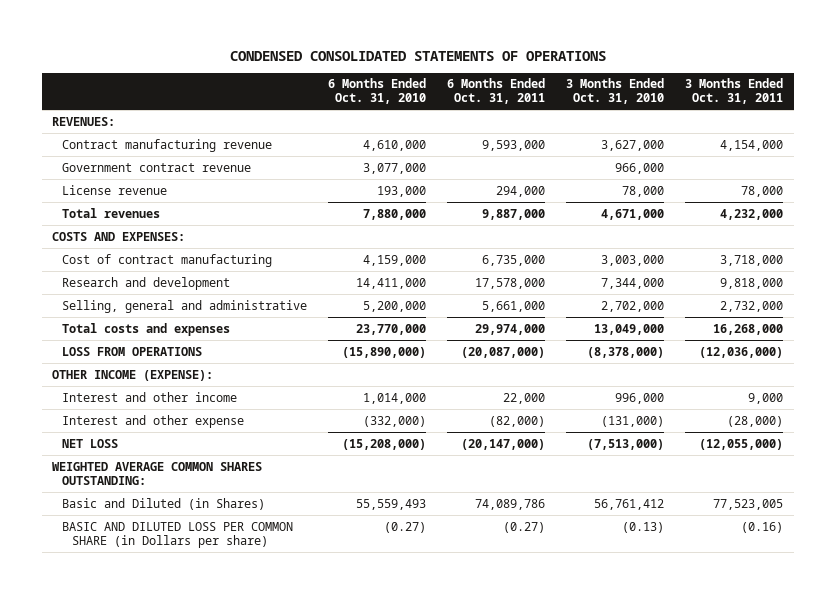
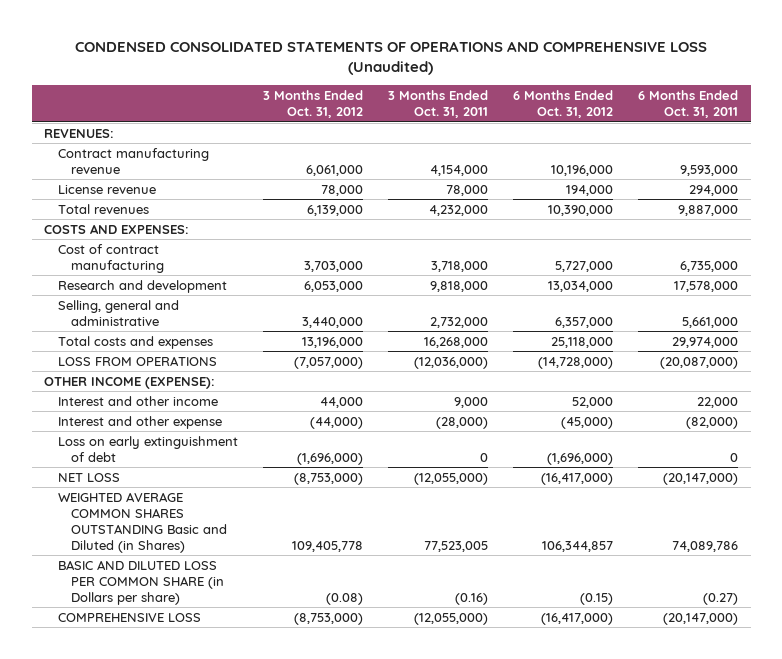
[229,50,606,61] CONDENSED CONSOLIDATED STATEMENTS OF OPERATIONS -> [75,40,708,76] CONDENSED CONSOLIDATED STATEMENTS OF OPERATIONS AND COMPREHENSIVE LOSS (Unaudited)
[328,78,427,105] 6 Months Ended Oct. 31, 2010 -> none
[566,78,665,105] 3 Months Ended Oct. 31, 2010 -> none
none -> [262,89,363,119] 3 Months Ended Oct. 31, 2012
none -> [512,89,613,119] 6 Months Ended Oct. 31, 2012
[61,162,251,172] Government contract revenue -> none
none -> [57,435,238,462] Loss on early extinguishment of debt
[52,461,263,485] WEIGHTED AVERAGE COMMON SHARES OUTSTANDING: -> none
[61,497,265,510] Basic and Diluted (in Shares) -> [57,491,228,553] WEIGHTED AVERAGE COMMON SHARES OUTSTANDING Basic and Diluted (in Shares)
none -> [57,612,201,622] COMPREHENSIVE LOSS

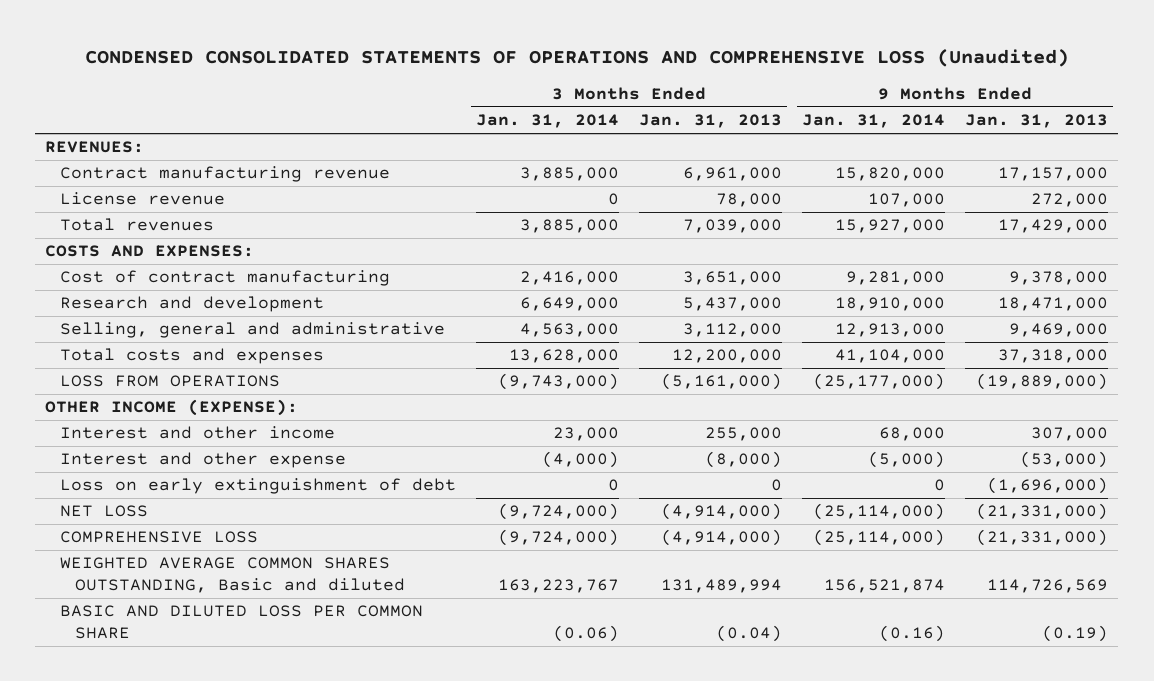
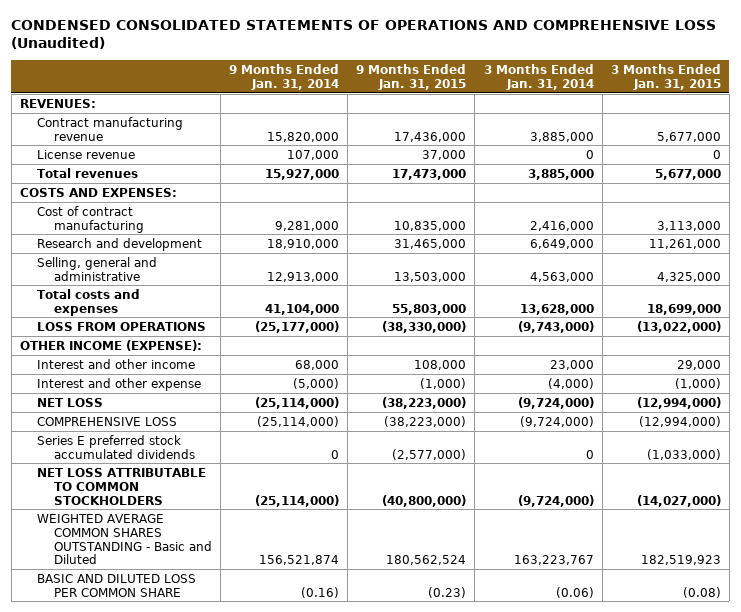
[639,114,783,129] Jan. 31, 2013 -> none
[965,114,1109,129] Jan. 31, 2013 -> none
none -> [356,64,467,91] 9 Months Ended Jan. 31, 2015
none -> [610,64,721,91] 3 Months Ended Jan. 31, 2015
[60,478,457,495] Loss on early extinguishment of debt -> none
none -> [36,434,195,459] Series E preferred stock accumulated dividends
none -> [36,467,206,505] NET LOSS ATTRIBUTABLE TO COMMON STOCKHOLDERS
[60,557,405,593] WEIGHTED AVERAGE COMMON SHARES OUTSTANDING, Basic and diluted -> [36,513,212,565] WEIGHTED AVERAGE COMMON SHARES OUTSTANDING - Basic and Diluted

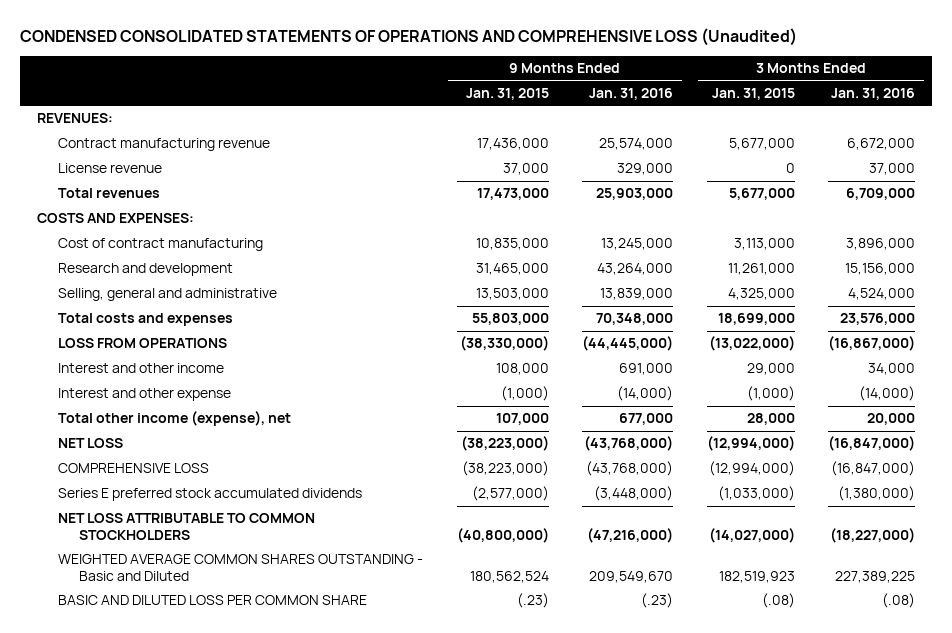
[229,64,340,91] 9 Months Ended Jan. 31, 2014 -> none
[483,64,594,91] 3 Months Ended Jan. 31, 2014 -> none
none -> [589,88,674,101] Jan. 31, 2016
none -> [831,88,916,101] Jan. 31, 2016
[19,339,202,351] OTHER INCOME (EXPENSE): -> none
none -> [58,411,292,427] Total other income (expense), net
[428,586,467,598] (0.23) -> [516,593,549,609] (.23)
[682,586,721,598] (0.08) -> [761,593,795,609] (.08)

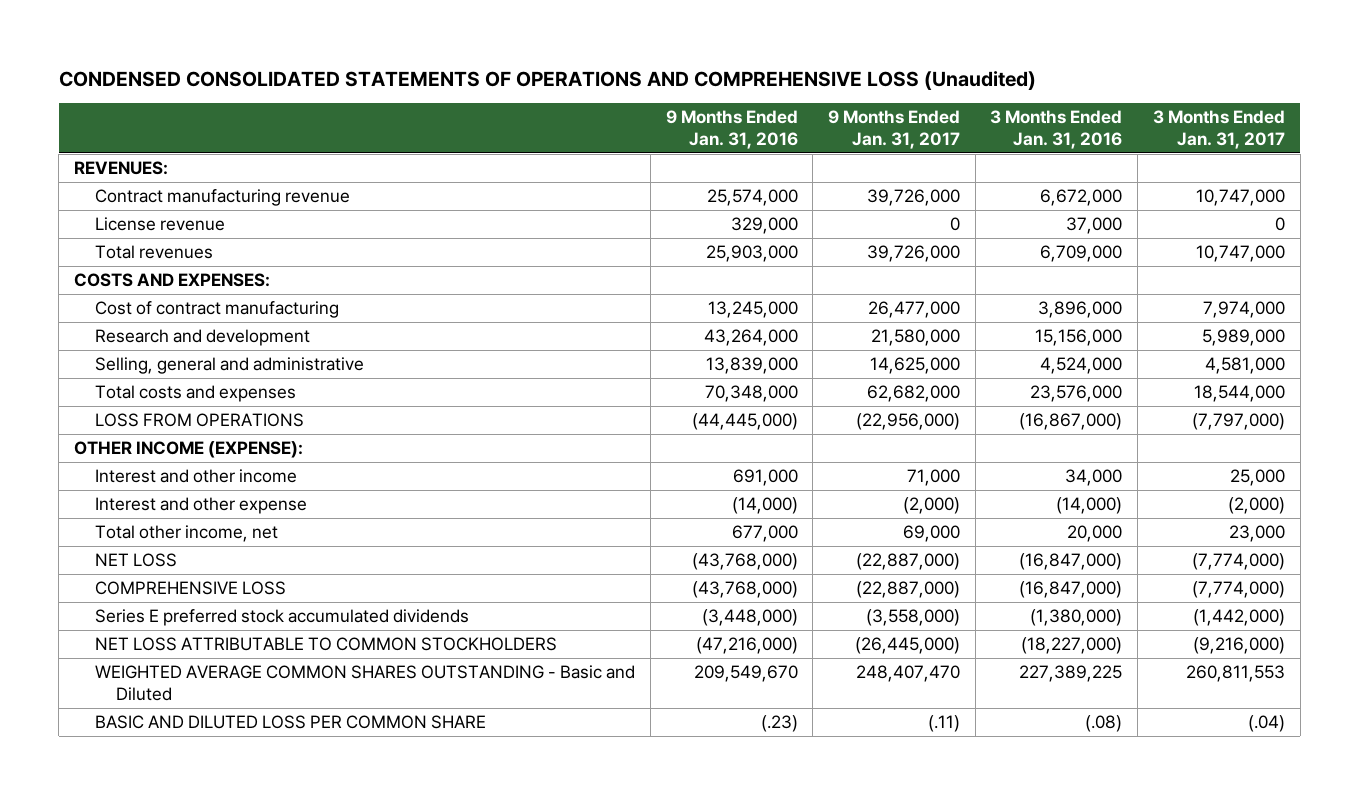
[465,88,549,101] Jan. 31, 2015 -> none
[711,88,795,101] Jan. 31, 2015 -> none
none -> [828,110,961,150] 9 Months Ended Jan. 31, 2017
none -> [1152,110,1285,150] 3 Months Ended Jan. 31, 2017
none -> [74,441,304,459] OTHER INCOME (EXPENSE):
[58,411,292,427] Total other income (expense), net -> [95,525,279,543] Total other income, net

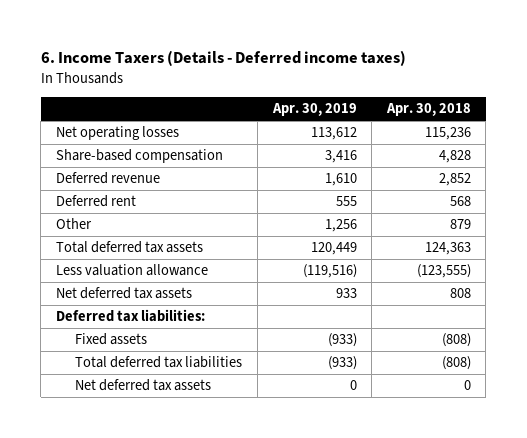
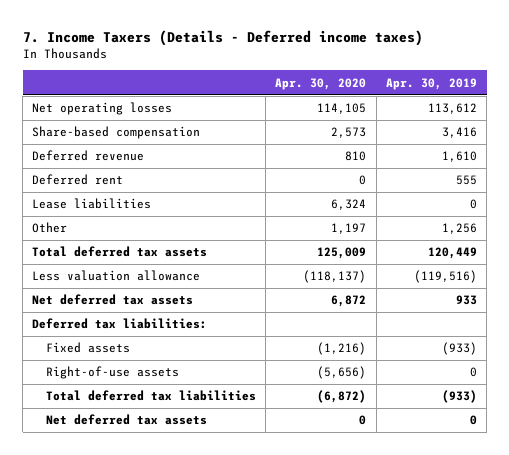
[40,50,406,67] 6. Income Taxers (Details - Deferred income taxes) -> [22,29,423,46] 7. Income Taxers (Details - Deferred income taxes)
[385,103,471,117] Apr. 30, 2018 -> none
none -> [275,77,367,90] Apr. 30, 2020
none -> [32,198,152,210] Lease liabilities
none -> [45,366,179,380] Right-of-use assets

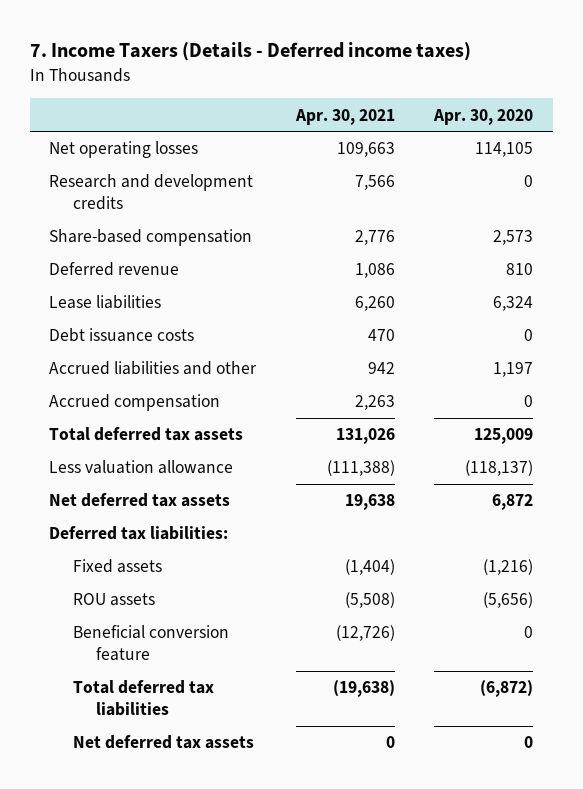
[385,77,477,90] Apr. 30, 2019 -> none
none -> [294,108,395,125] Apr. 30, 2021
none -> [49,174,254,211] Research and development credits
[32,174,124,186] Deferred rent -> none
none -> [49,328,195,343] Debt issuance costs
[32,222,68,234] Other -> [49,361,258,376] Accrued liabilities and other
none -> [49,394,221,412] Accrued compensation
[45,366,179,380] Right-of-use assets -> [72,593,155,607] ROU assets
none -> [72,625,229,662] Beneficial conversion feature

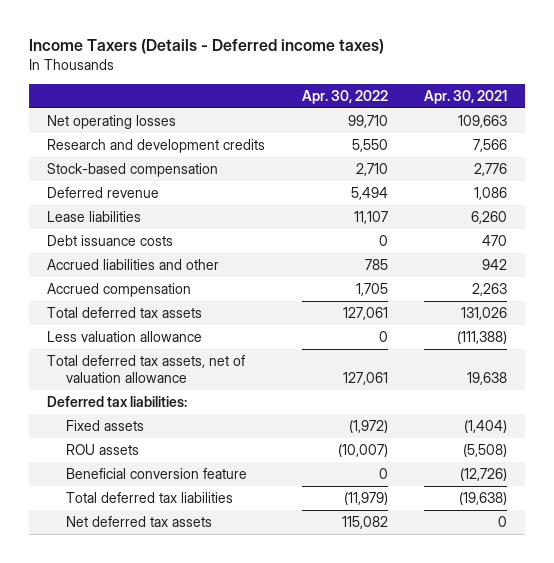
[29,41,471,61] 7. Income Taxers (Details - Deferred income taxes) -> [28,38,384,54] Income Taxers (Details - Deferred income taxes)
[433,108,534,125] Apr. 30, 2020 -> none
none -> [301,89,388,104] Apr. 30, 2022
[49,229,253,247] Share-based compensation -> [47,163,219,178] Stock-based compensation
[49,493,231,508] Net deferred tax assets -> [47,355,246,383] Total deferred tax assets, net of valuation allowance

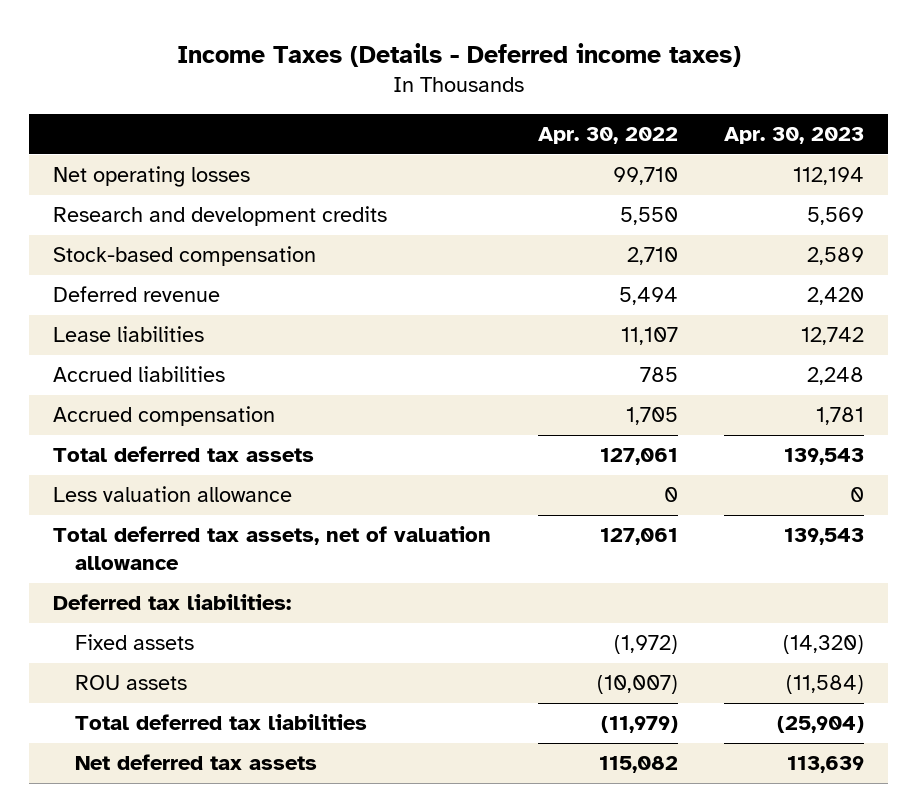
[28,38,384,54] Income Taxers (Details - Deferred income taxes) -> [176,42,741,67] Income Taxes (Details - Deferred income taxes)
[423,89,507,104] Apr. 30, 2021 -> none
none -> [724,127,865,145] Apr. 30, 2023
[47,235,174,247] Debt issuance costs -> none
[47,259,220,271] Accrued liabilities and other -> [52,366,225,383] Accrued liabilities
[65,468,247,480] Beneficial conversion feature -> none

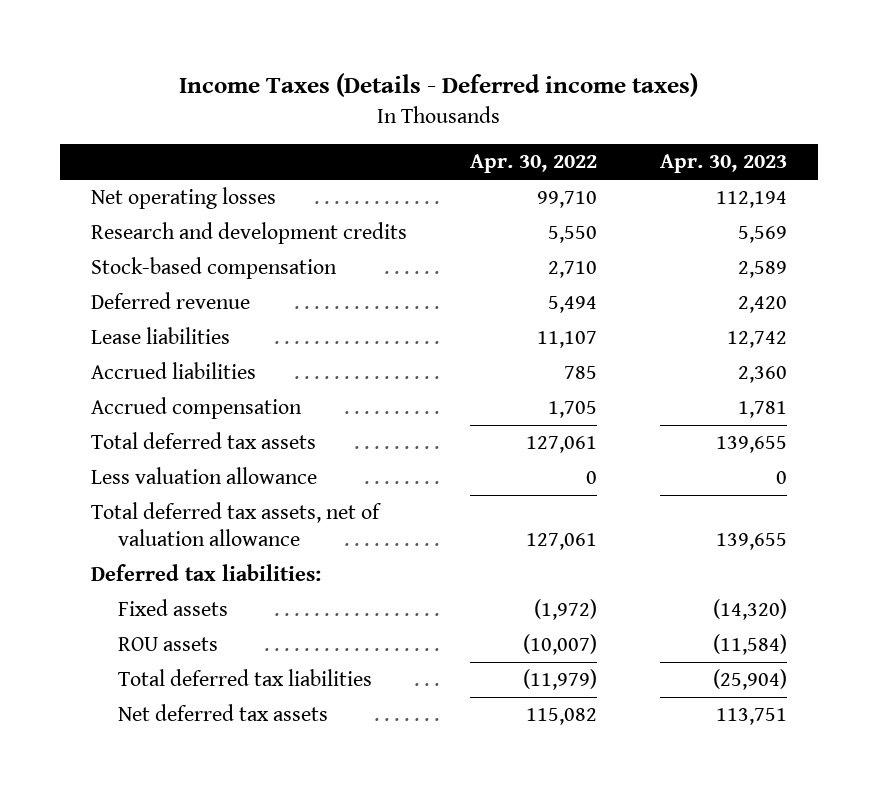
[807,367,865,386] 2,248 -> [737,366,787,384] 2,360
[784,448,865,466] 139,543 -> [715,436,787,454] 139,655
[784,528,865,546] 139,543 -> [715,533,787,551] 139,655
[787,756,865,774] 113,639 -> [715,708,787,726] 113,751

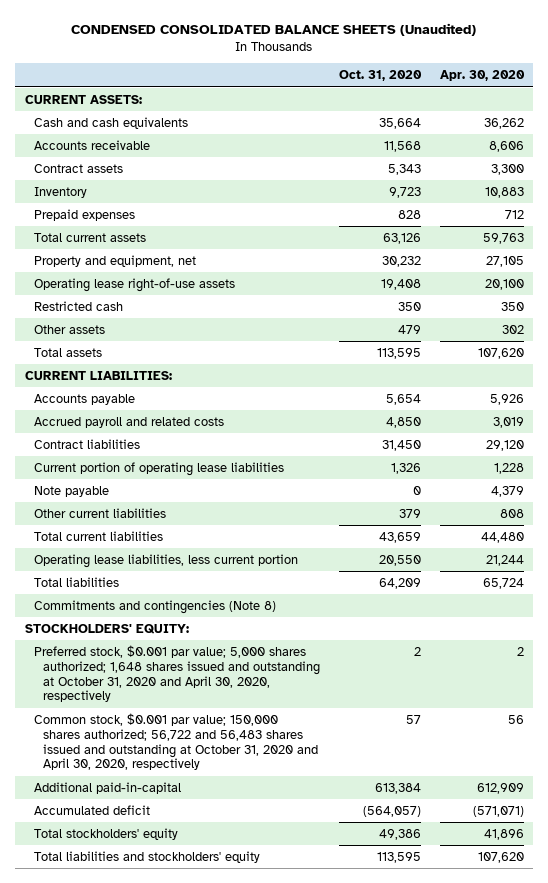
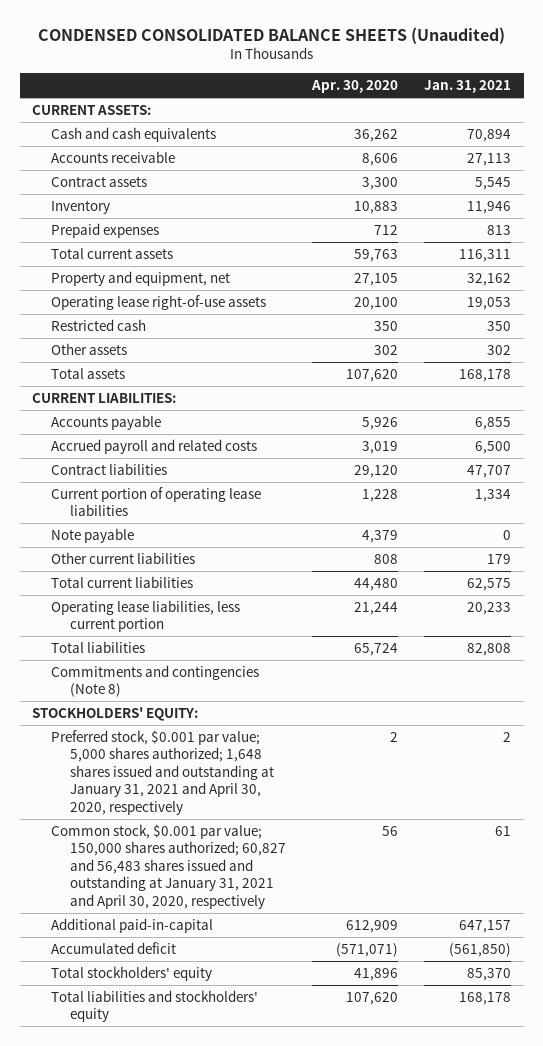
[339,70,423,82] Oct. 31, 2020 -> none
none -> [423,80,511,94] Jan. 31, 2021
[34,644,321,703] Preferred stock, $0.001 par value; 5,000 shares authorized; 1,648 shares issued and outstanding at October 31, 2020 and April 30, 2020, respectively -> [51,730,275,815] Preferred stock, $0.001 par value; 5,000 shares authorized; 1,648 shares issued and outstanding at January 31, 2021 and April 30, 2020, respectively
[34,712,319,771] Common stock, $0.001 par value; 150,000 shares authorized; 56,722 and 56,483 shares issued and outstanding at October 31, 2020 and April 30, 2020, respectively -> [51,824,287,909] Common stock, $0.001 par value; 150,000 shares authorized; 60,827 and 56,483 shares issued and outstanding at January 31, 2021 and April 30, 2020, respectively

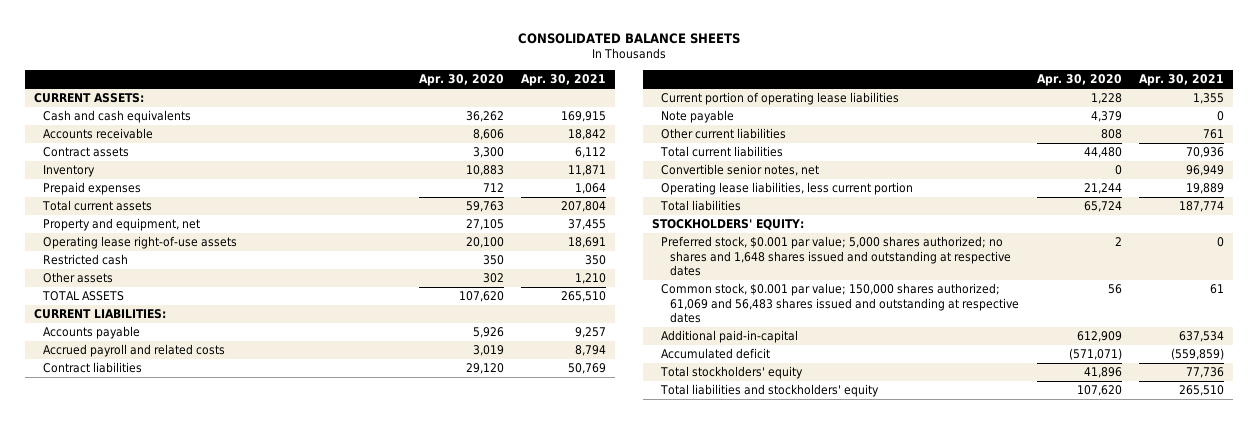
[37,26,505,44] CONDENSED CONSOLIDATED BALANCE SHEETS (Unaudited) -> [517,32,740,44] CONSOLIDATED BALANCE SHEETS
[423,80,511,94] Jan. 31, 2021 -> none
none -> [520,74,606,87] Apr. 30, 2021
[51,368,126,380] Total assets -> [42,291,125,302] TOTAL ASSETS
none -> [661,164,820,177] Convertible senior notes, net
[51,665,260,698] Commitments and contingencies (Note 8) -> none
[51,730,275,815] Preferred stock, $0.001 par value; 5,000 shares authorized; 1,648 shares issued and outstanding at January 31, 2021 and April 30, 2020, respectively -> [661,236,1012,277] Preferred stock, $0.001 par value; 5,000 shares authorized; no shares and 1,648 shares issued and outstanding at respective dates
[51,824,287,909] Common stock, $0.001 par value; 150,000 shares authorized; 60,827 and 56,483 shares issued and outstanding at January 31, 2021 and April 30, 2020, respectively -> [661,283,1020,324] Common stock, $0.001 par value; 150,000 shares authorized; 61,069 and 56,483 shares issued and outstanding at respective dates

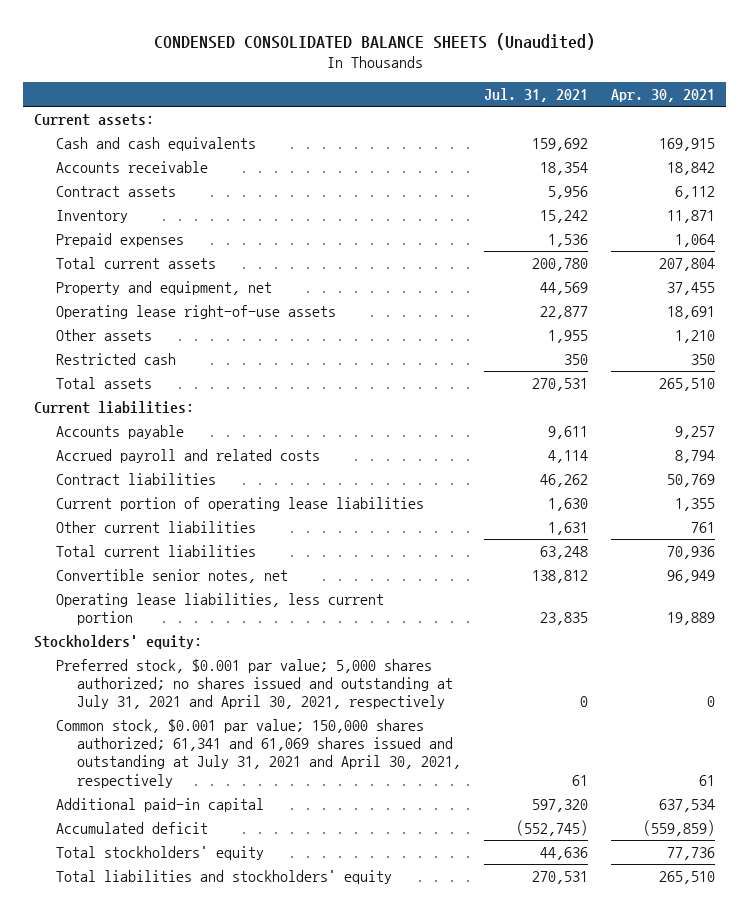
[517,32,740,44] CONSOLIDATED BALANCE SHEETS -> [153,32,595,50] CONDENSED CONSOLIDATED BALANCE SHEETS (Unaudited)
[418,74,504,87] Apr. 30, 2020 -> none
none -> [483,88,588,103] Jul. 31, 2021
[33,93,144,104] CURRENT ASSETS: -> [34,113,155,126] Current assets:
[43,254,129,266] Restricted cash -> [55,352,176,365] Restricted cash
[42,291,125,302] TOTAL ASSETS -> [55,376,152,389] Total assets
[33,309,166,320] CURRENT LIABILITIES: -> [34,400,195,414] Current liabilities:
[661,110,735,124] Note payable -> none
[660,200,742,212] Total liabilities -> none
[651,219,804,231] STOCKHOLDERS' EQUITY: -> [34,634,203,649] Stockholders' equity:
[661,236,1012,277] Preferred stock, $0.001 par value; 5,000 shares authorized; no shares and 1,648 shares issued and outstanding at respective dates -> [55,658,453,710] Preferred stock, $0.001 par value; 5,000 shares authorized; no shares issued and outstanding at July 31, 2021 and April 30, 2021, respectively
[661,283,1020,324] Common stock, $0.001 par value; 150,000 shares authorized; 61,069 and 56,483 shares issued and outstanding at respective dates -> [55,718,461,788] Common stock, $0.001 par value; 150,000 shares authorized; 61,341 and 61,069 shares issued and outstanding at July 31, 2021 and April 30, 2021, respectively
[661,330,799,344] Additional paid-in-capital -> [55,797,264,812] Additional paid-in capital

